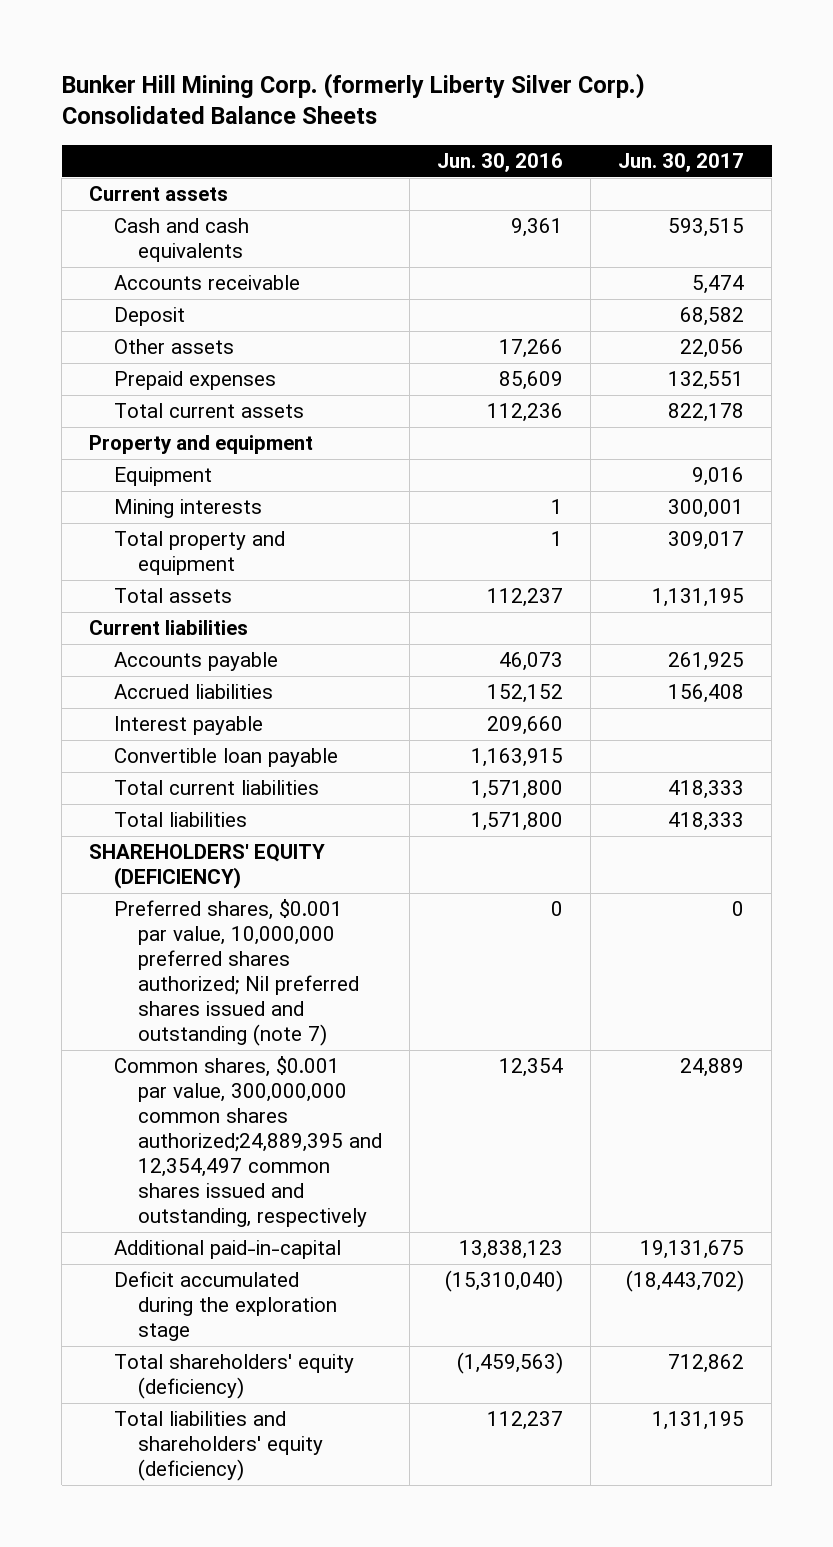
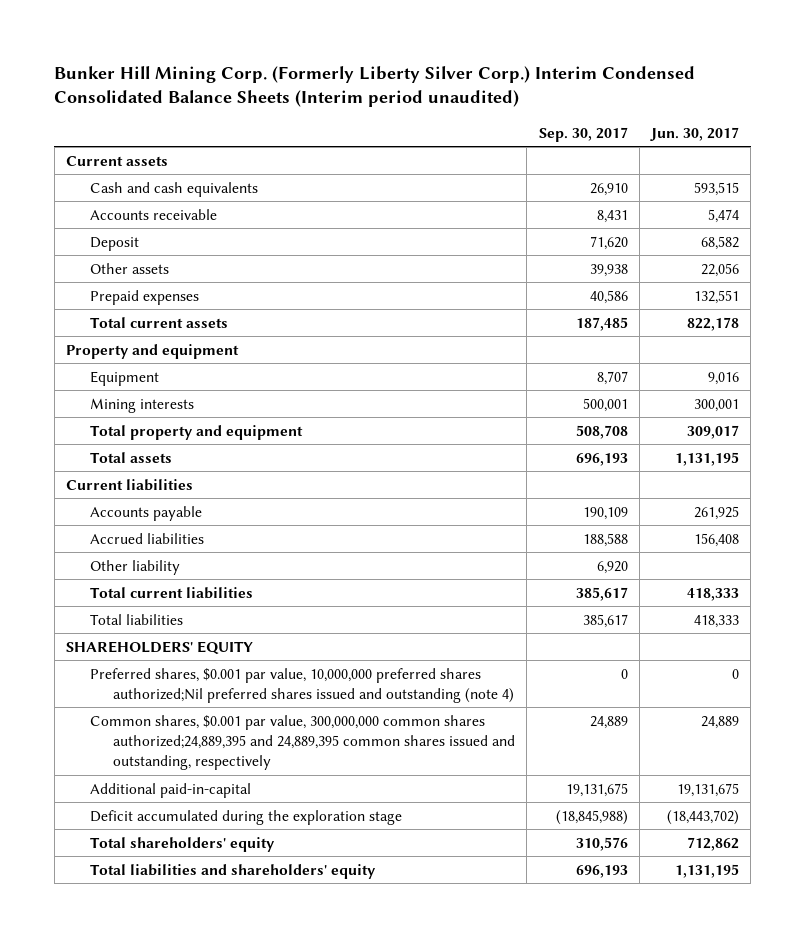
[61,73,645,125] Bunker Hill Mining Corp. (formerly Liberty Silver Corp.) Consolidated Balance Sheets -> [54,65,696,108] Bunker Hill Mining Corp. (Formerly Liberty Silver Corp.) Interim Condensed Consolidated Balance Sheets (Interim period unaudited)
[437,153,564,173] Jun. 30, 2016 -> none
none -> [538,126,628,142] Sep. 30, 2017
[113,716,263,736] Interest payable -> none
[113,748,338,768] Convertible loan payable -> none
none -> [89,559,180,575] Other liability
[89,844,326,890] SHAREHOLDERS' EQUITY (DEFICIENCY) -> [66,640,254,655] SHAREHOLDERS' EQUITY
[113,899,360,1047] Preferred shares, $0.001 par value, 10,000,000 preferred shares authorized; Nil preferred shares issued and outstanding (note 7) -> [89,667,515,703] Preferred shares, $0.001 par value, 10,000,000 preferred shares authorized;Nil preferred shares issued and outstanding (note 4)
[113,1056,383,1228] Common shares, $0.001 par value, 300,000,000 common shares authorized;24,889,395 and 12,354,497 common shares issued and outstanding, respectively -> [89,714,516,771] Common shares, $0.001 par value, 300,000,000 common shares authorized;24,889,395 and 24,889,395 common shares issued and outstanding, respectively
[113,1354,354,1400] Total shareholders' equity (deficiency) -> [89,836,275,852] Total shareholders' equity
[113,1411,324,1482] Total liabilities and shareholders' equity (deficiency) -> [89,863,376,879] Total liabilities and shareholders' equity

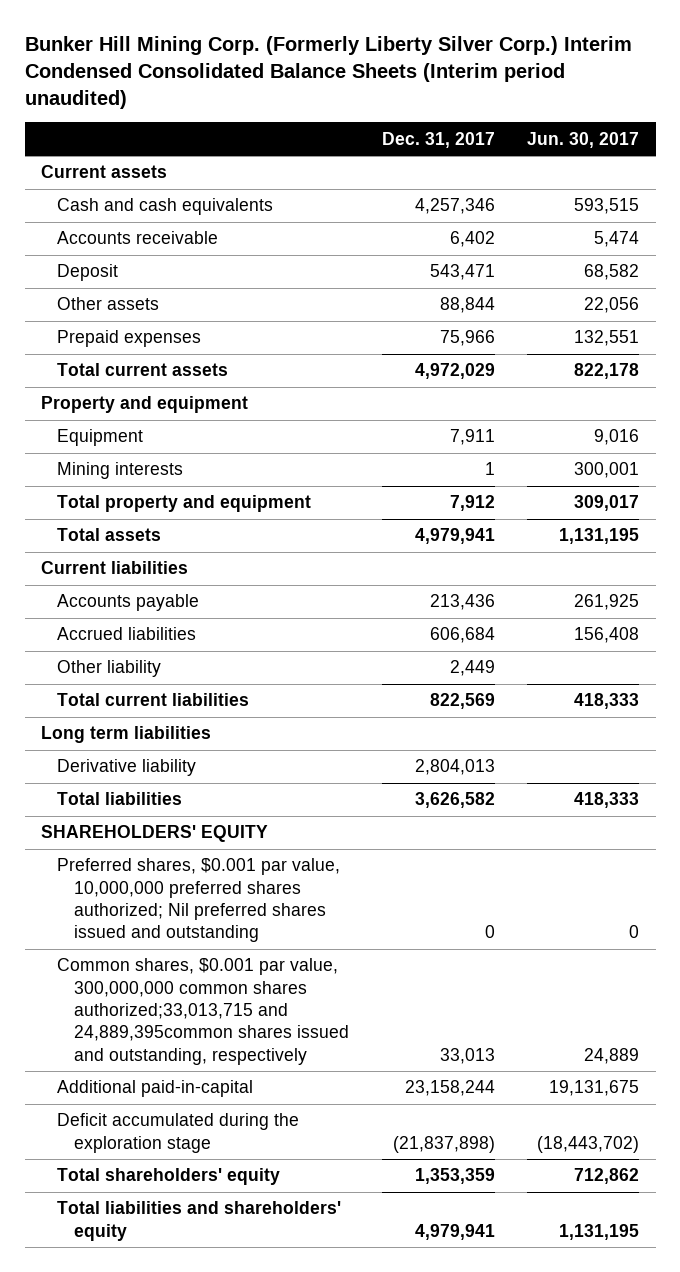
[538,126,628,142] Sep. 30, 2017 -> none
none -> [381,131,495,148] Dec. 31, 2017
none -> [40,726,211,744] Long term liabilities
none -> [57,759,197,777] Derivative liability
[89,667,515,703] Preferred shares, $0.001 par value, 10,000,000 preferred shares authorized;Nil preferred shares issued and outstanding (note 4) -> [57,858,341,943] Preferred shares, $0.001 par value, 10,000,000 preferred shares authorized; Nil preferred shares issued and outstanding
[89,714,516,771] Common shares, $0.001 par value, 300,000,000 common shares authorized;24,889,395 and 24,889,395 common shares issued and outstanding, respectively -> [57,958,349,1065] Common shares, $0.001 par value, 300,000,000 common shares authorized;33,013,715 and 24,889,395common shares issued and outstanding, respectively

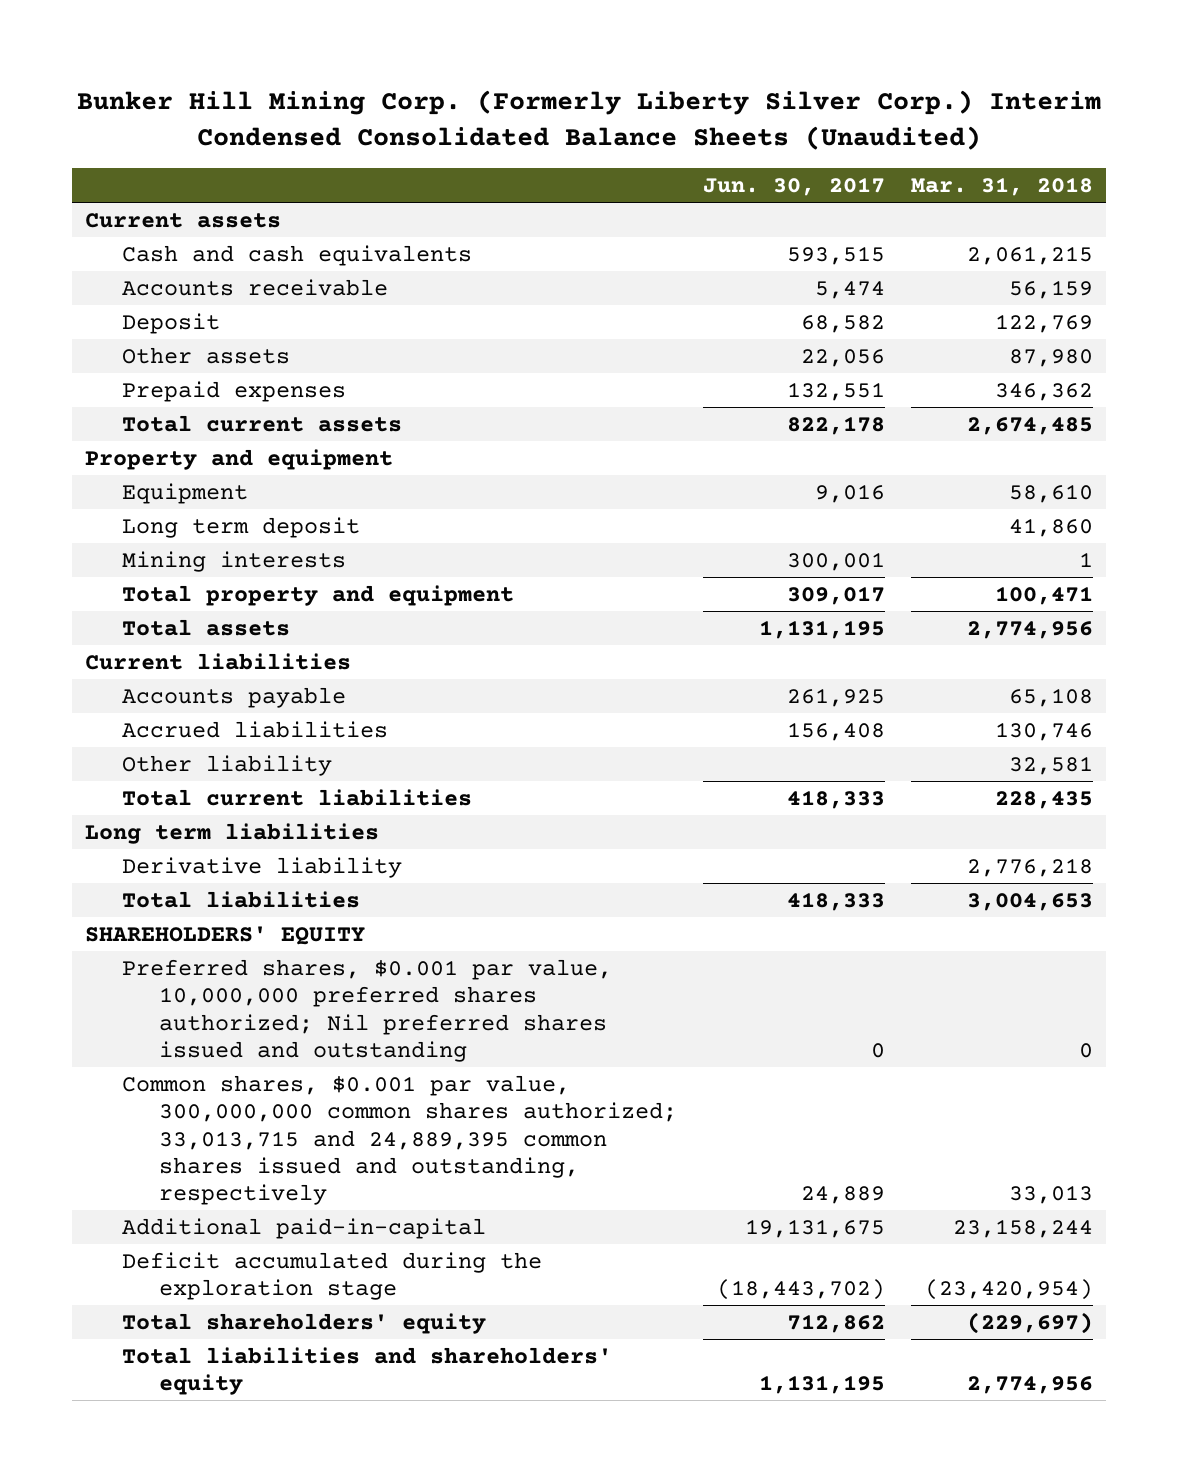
[24,36,632,110] Bunker Hill Mining Corp. (Formerly Liberty Silver Corp.) Interim Condensed Consolidated Balance Sheets (Interim period unaudited) -> [77,89,1102,150] Bunker Hill Mining Corp. (Formerly Liberty Silver Corp.) Interim Condensed Consolidated Balance Sheets (Unaudited)
[381,131,495,148] Dec. 31, 2017 -> none
none -> [910,176,1093,196] Mar. 31, 2018
none -> [122,516,361,538] Long term deposit
[57,958,349,1065] Common shares, $0.001 par value, 300,000,000 common shares authorized;33,013,715 and 24,889,395common shares issued and outstanding, respectively -> [122,1074,678,1206] Common shares, $0.001 par value, 300,000,000 common shares authorized; 33,013,715 and 24,889,395 common shares issued and outstanding, respectively

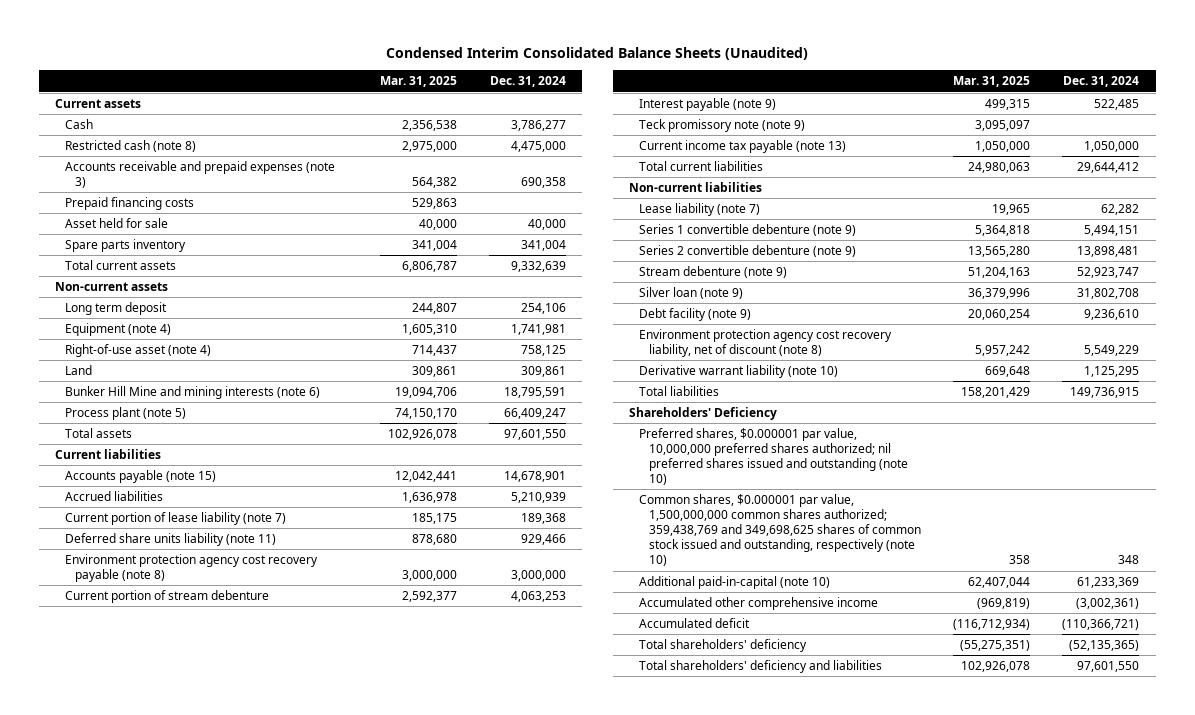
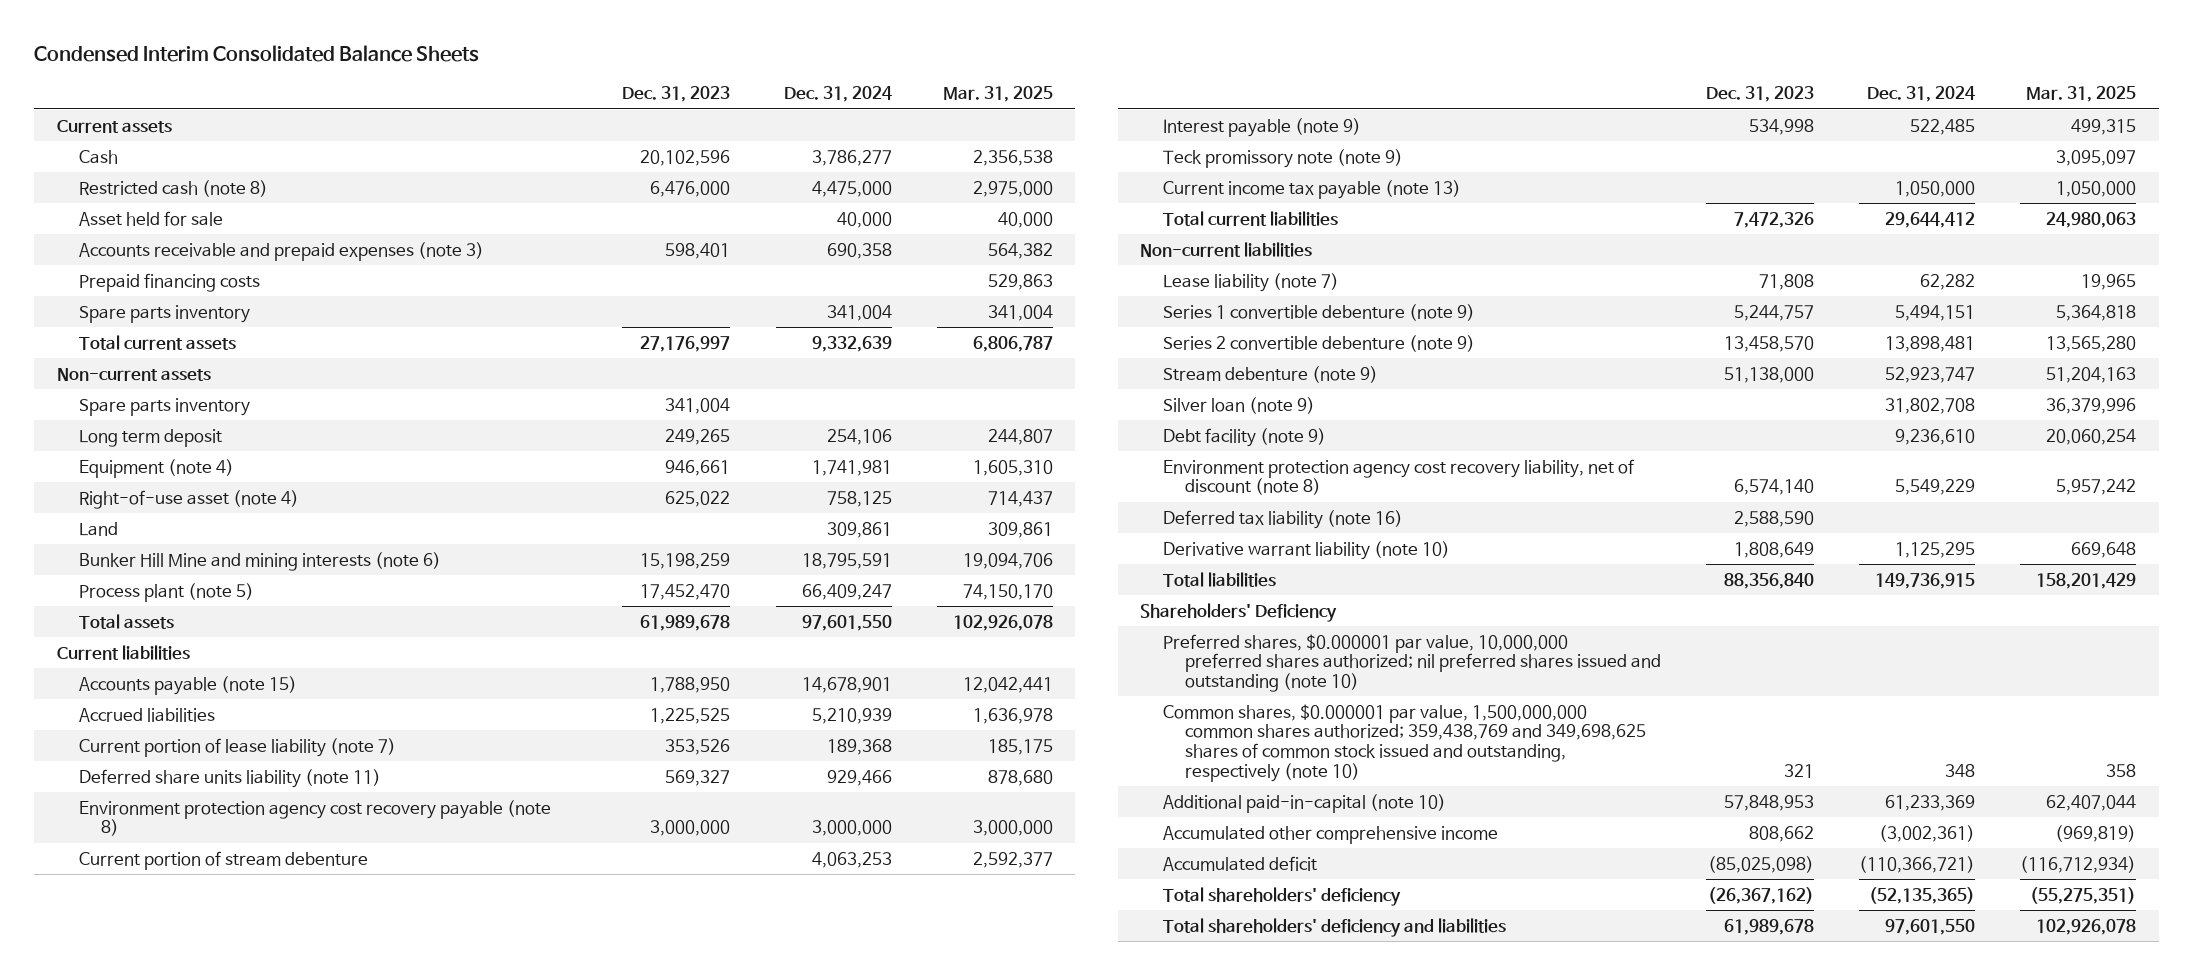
[386,47,809,61] Condensed Interim Consolidated Balance Sheets (Unaudited) -> [34,44,480,62] Condensed Interim Consolidated Balance Sheets
none -> [622,86,731,103] Dec. 31, 2023
[65,217,169,228] Asset held for sale -> [79,210,224,226] Asset held for sale
none -> [79,397,251,416] Spare parts inventory
none -> [1162,509,1403,529] Deferred tax liability (note 16)

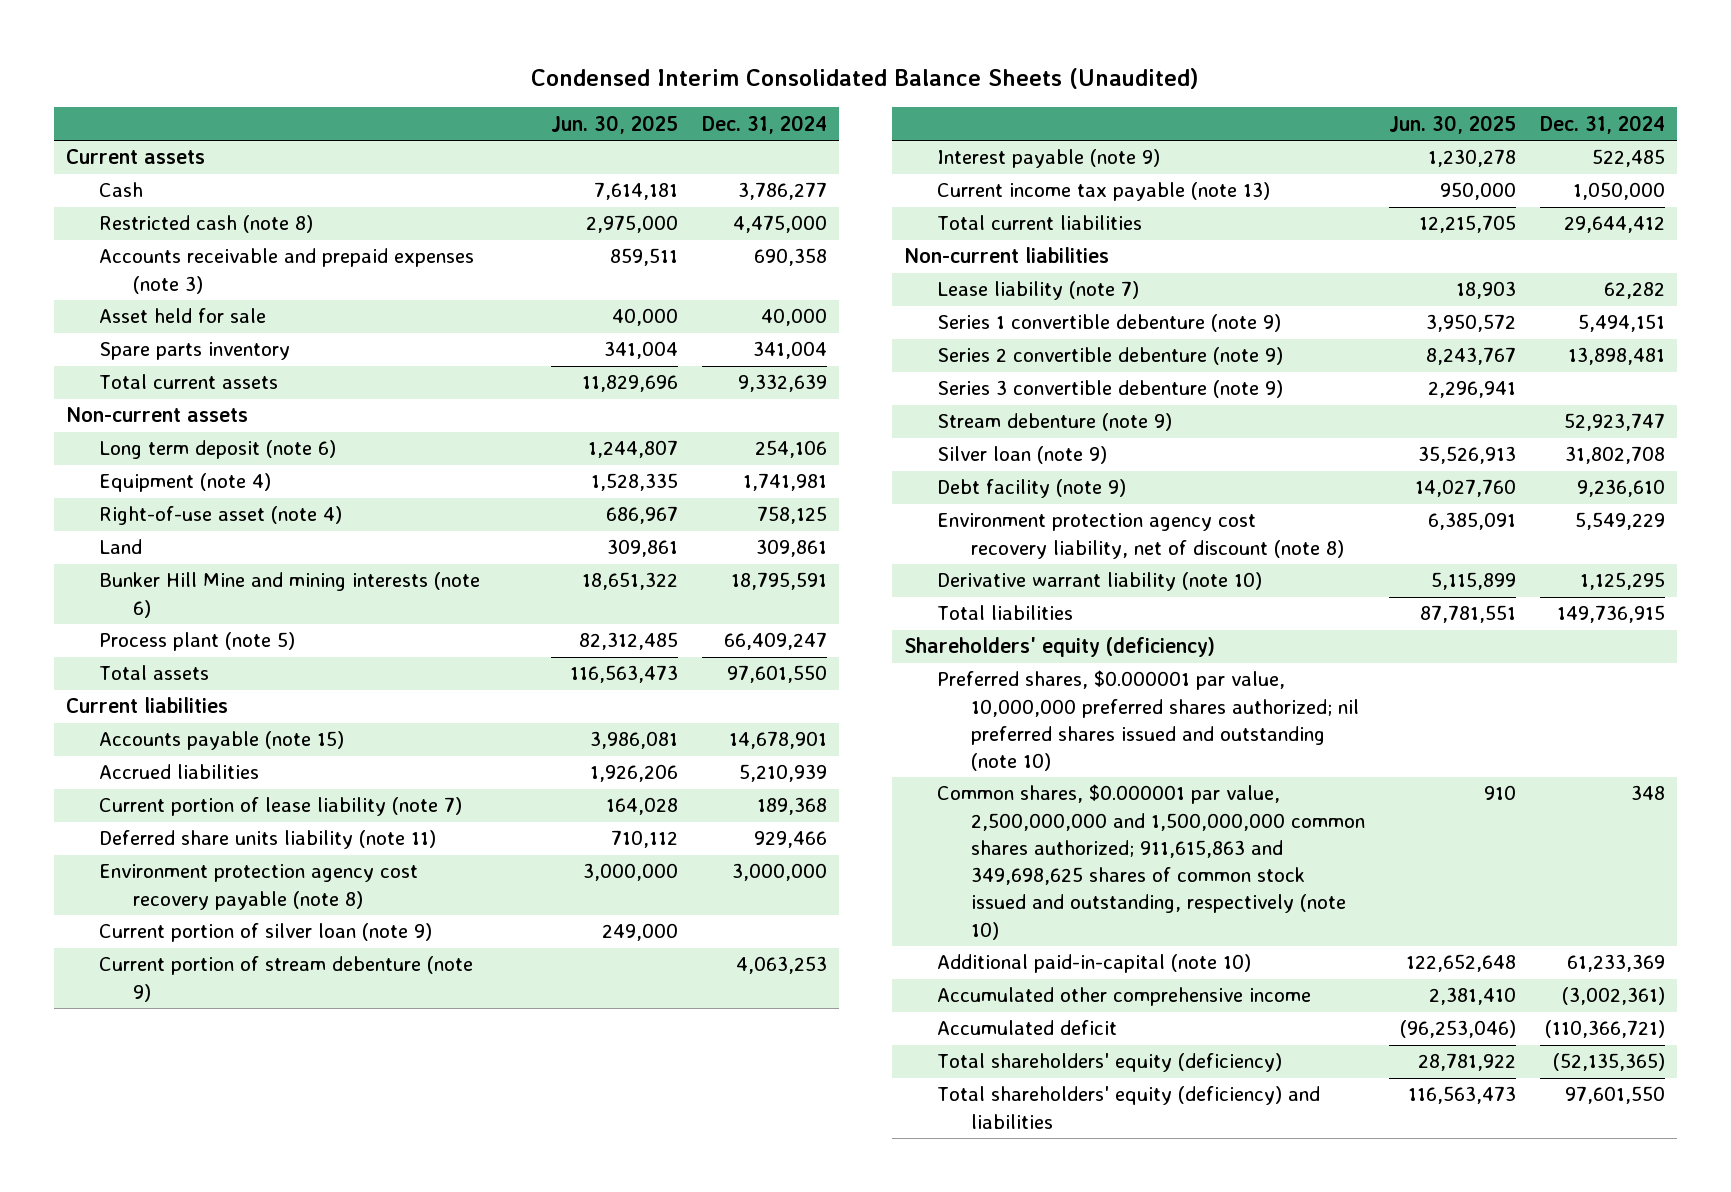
[34,44,480,62] Condensed Interim Consolidated Balance Sheets -> [531,68,1200,90] Condensed Interim Consolidated Balance Sheets (Unaudited)
[622,86,731,103] Dec. 31, 2023 -> none
[942,86,1053,103] Mar. 31, 2025 -> none
none -> [551,114,679,134] Jun. 30, 2025
[79,272,261,292] Prepaid financing costs -> none
[79,210,224,226] Asset held for sale -> [99,308,267,324] Asset held for sale
[79,397,251,416] Spare parts inventory -> none
[79,428,223,447] Long term deposit -> [99,440,337,460] Long term deposit (note 6)
none -> [99,923,433,943] Current portion of silver loan (note 9)
[79,850,369,870] Current portion of stream debenture -> [99,956,474,1002] Current portion of stream debenture (note 9)
[1162,148,1403,168] Teck promissory note (note 9) -> none
none -> [937,380,1284,399] Series 3 convertible debenture (note 9)
[1162,509,1403,529] Deferred tax liability (note 16) -> none
[1140,602,1338,622] Shareholders' Deficiency -> [903,637,1215,658] Shareholders' equity (deficiency)
[1162,703,1646,782] Common shares, $0.000001 par value, 1,500,000,000 common shares authorized; 359,438,769 and 349,698,625 shares of common stock issued and outstanding, respectively (note 10) -> [937,784,1366,940] Common shares, $0.000001 par value, 2,500,000,000 and 1,500,000,000 common shares authorized; 911,615,863 and 349,698,625 shares of common stock issued and outstanding, respectively (note 10)
[1162,886,1401,906] Total shareholders' deficiency -> [937,1053,1283,1073] Total shareholders' equity (deficiency)
[1162,917,1506,937] Total shareholders' deficiency and liabilities -> [937,1086,1321,1129] Total shareholders' equity (deficiency) and liabilities

